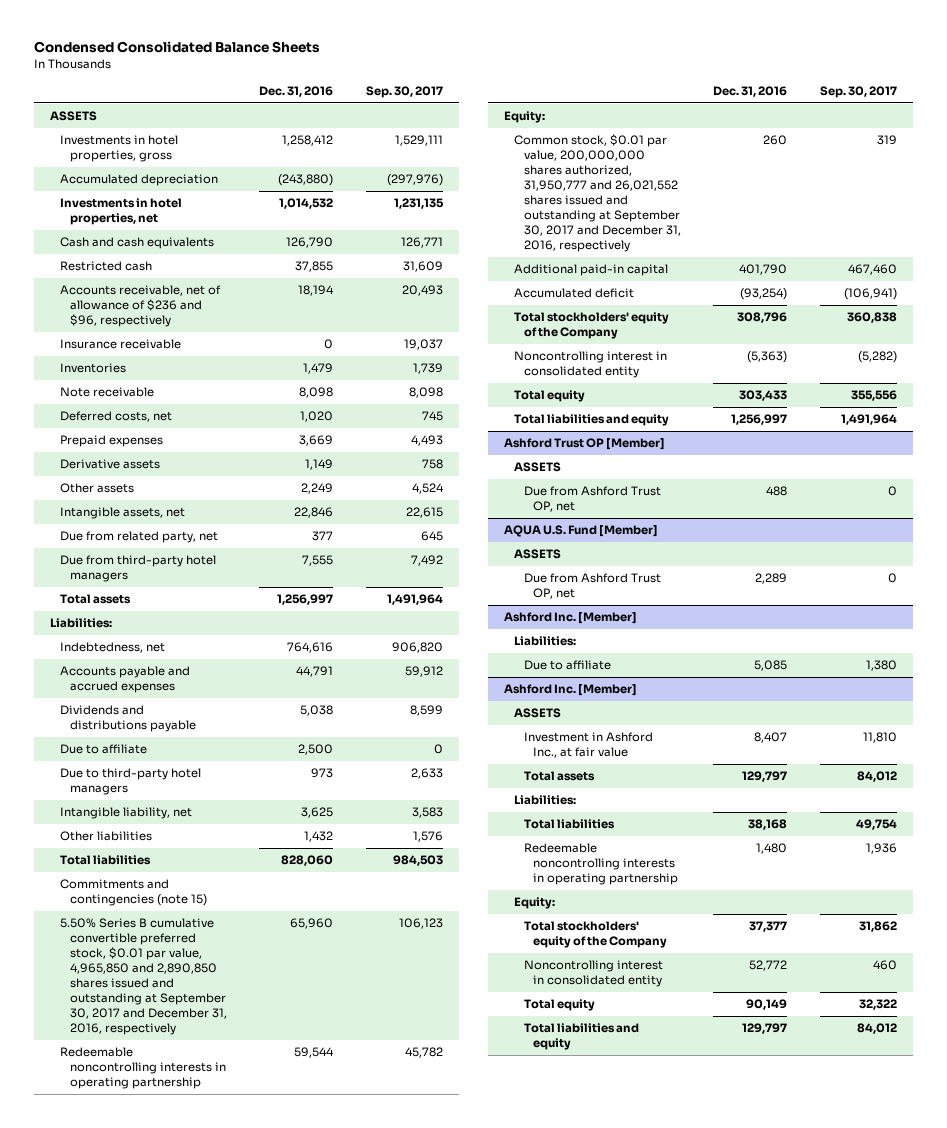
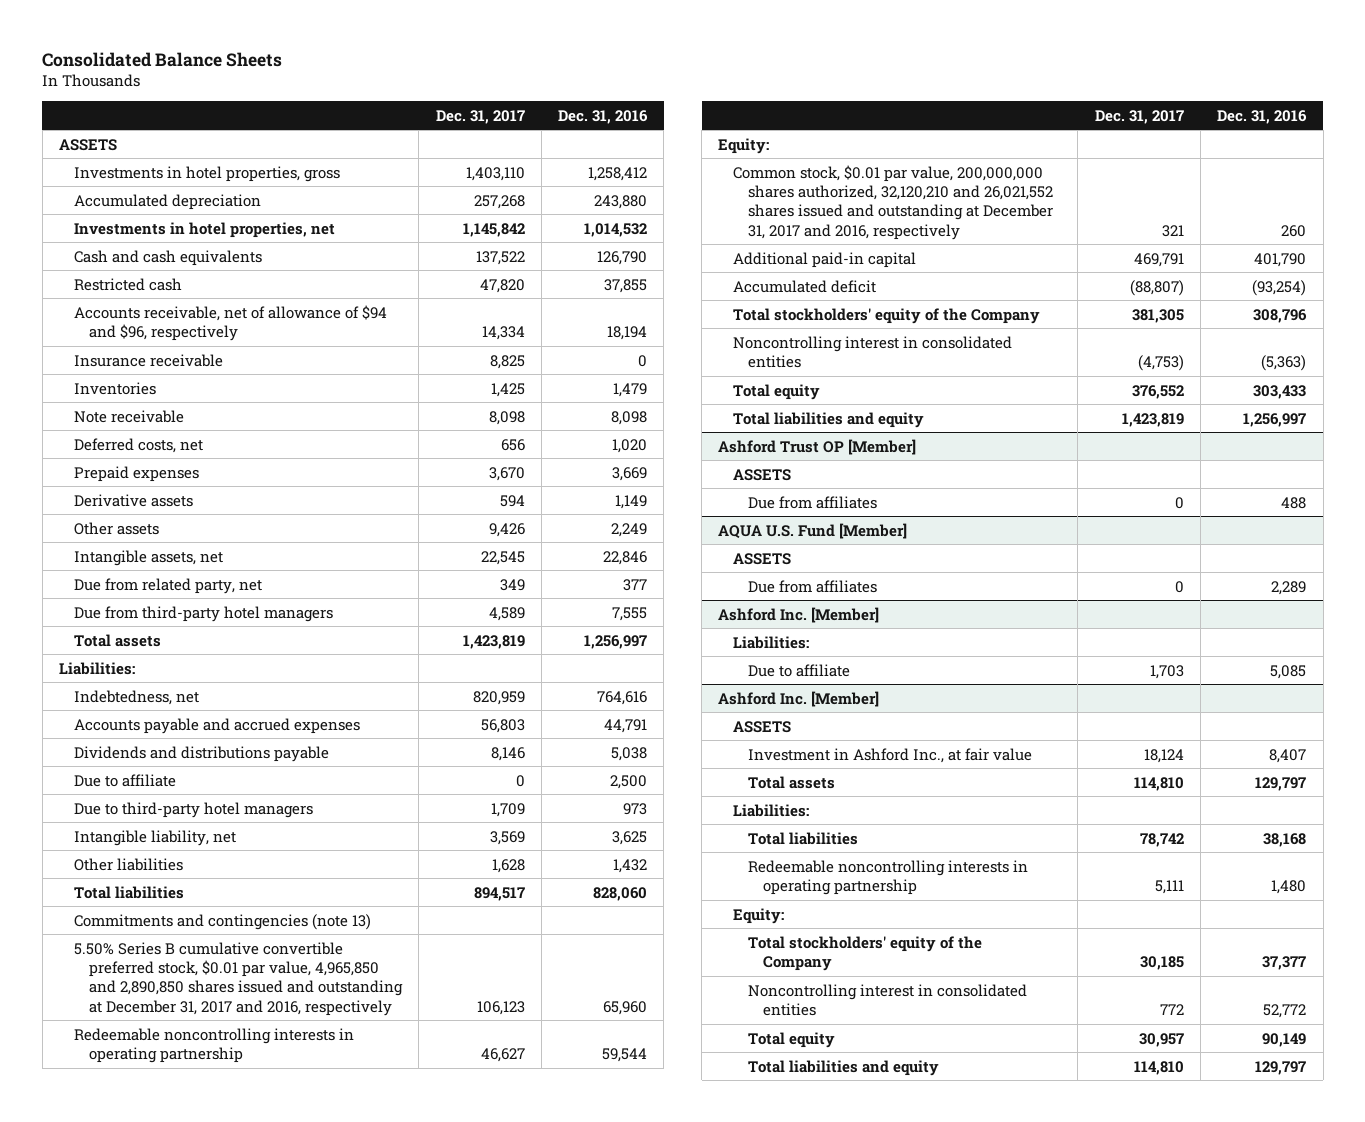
[34,41,321,54] Condensed Consolidated Balance Sheets -> [42,51,283,67] Consolidated Balance Sheets
[365,86,443,99] Sep. 30, 2017 -> none
none -> [435,109,525,124] Dec. 31, 2017
[278,174,334,187] (243,880) -> [594,194,648,209] 243,880
[60,285,222,328] Accounts receivable, net of allowance of $236 and $96, respectively -> [74,304,388,341] Accounts receivable, net of allowance of $94 and $96, respectively
[60,879,207,907] Commitments and contingencies (note 15) -> [74,913,372,930] Commitments and contingencies (note 13)
[60,918,227,1036] 5.50% Series B cumulative convertible preferred stock, $0.01 par value, 4,965,850 and 2,890,850 shares issued and outstanding at September 30, 2017 and December 31, 2016, respectively -> [74,941,404,1016] 5.50% Series B cumulative convertible preferred stock, $0.01 par value, 4,965,850 and 2,890,850 shares issued and outstanding at December 31, 2017 and 2016, respectively
[514,134,681,253] Common stock, $0.01 par value, 200,000,000 shares authorized, 31,950,777 and 26,021,552 shares issued and outstanding at September 30, 2017 and December 31, 2016, respectively -> [733,164,1054,240] Common stock, $0.01 par value, 200,000,000 shares authorized, 32,120,210 and 26,021,552 shares issued and outstanding at December 31, 2017 and 2016, respectively
[514,351,668,379] Noncontrolling interest in consolidated entity -> [733,335,1013,368] Noncontrolling interest in consolidated entities
[523,486,661,513] Due from Ashford Trust OP, net -> [748,495,878,509] Due from affiliates
[523,573,661,600] Due from Ashford Trust OP, net -> [748,579,878,593] Due from affiliates
[523,960,663,988] Noncontrolling interest in consolidated entity -> [748,983,1028,1016] Noncontrolling interest in consolidated entities

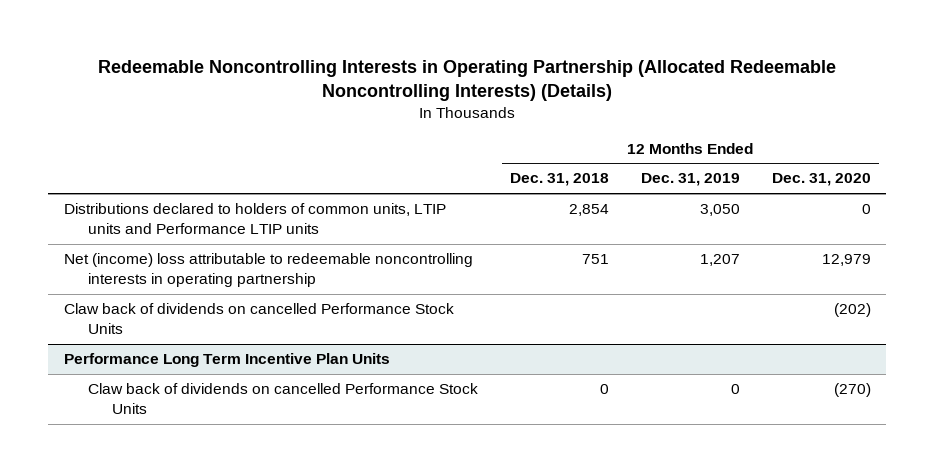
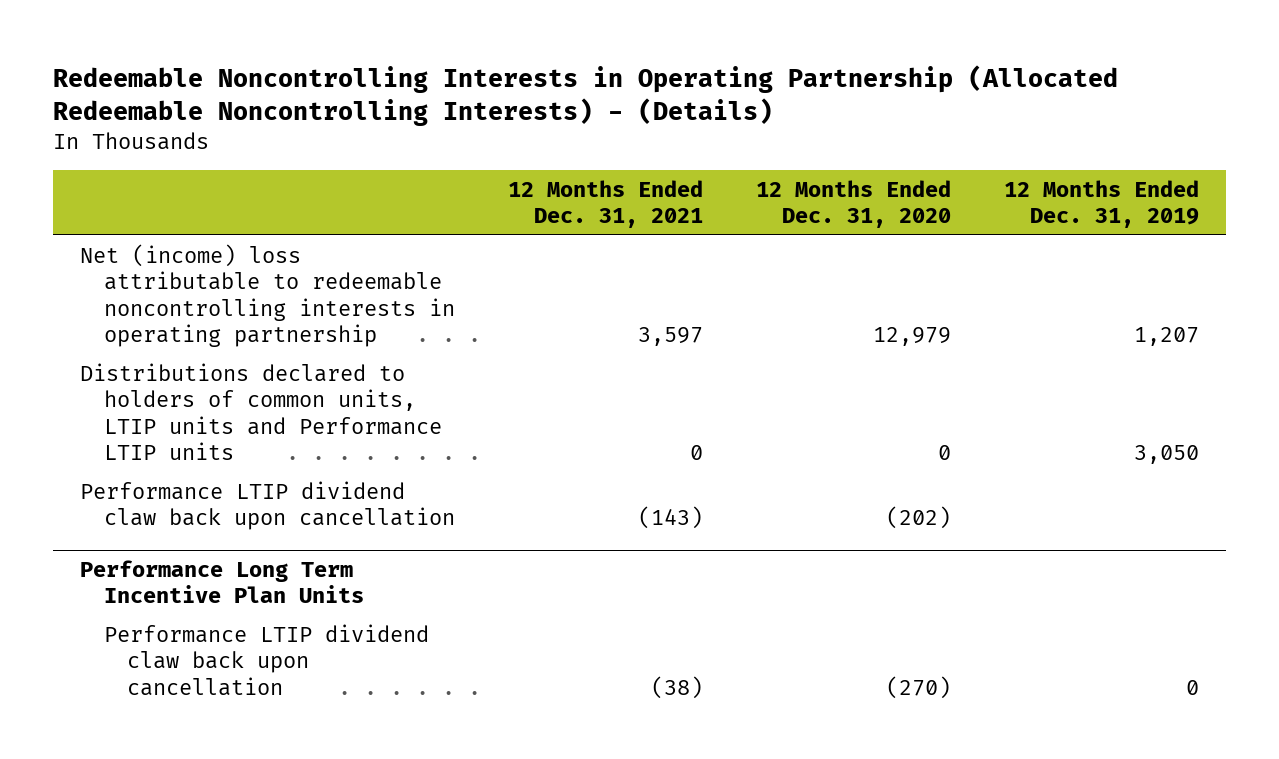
[98,59,837,101] Redeemable Noncontrolling Interests in Operating Partnership (Allocated Redeemable Noncontrolling Interests) (Details) -> [53,64,1119,126] Redeemable Noncontrolling Interests in Operating Partnership (Allocated Redeemable Noncontrolling Interests) - (Details)
[509,173,609,187] Dec. 31, 2018 -> none
none -> [507,179,703,229] 12 Months Ended Dec. 31, 2021
[64,203,447,235] Distributions declared to holders of common units, LTIP units and Performance LTIP units -> [79,362,442,461] Distributions declared to holders of common units, LTIP units and Performance LTIP units
[64,303,455,335] Claw back of dividends on cancelled Performance Stock Units -> [79,480,455,531] Performance LTIP dividend claw back upon cancellation
[87,383,478,415] Claw back of dividends on cancelled Performance Stock Units -> [103,623,429,696] Performance LTIP dividend claw back upon cancellation

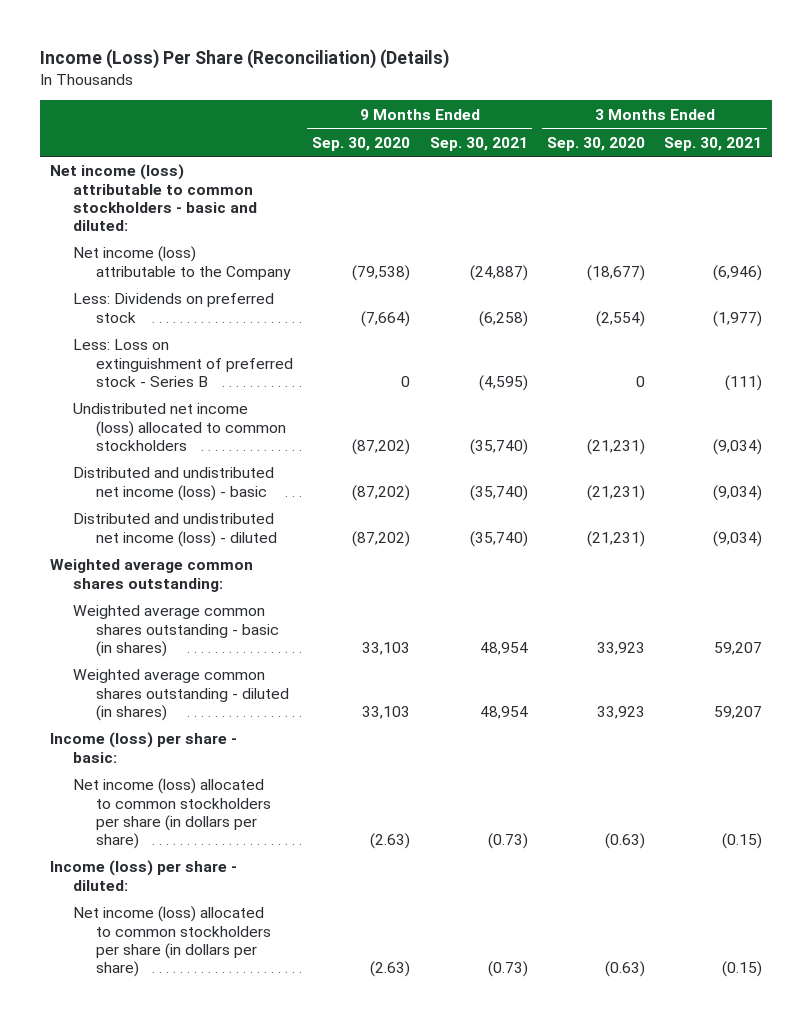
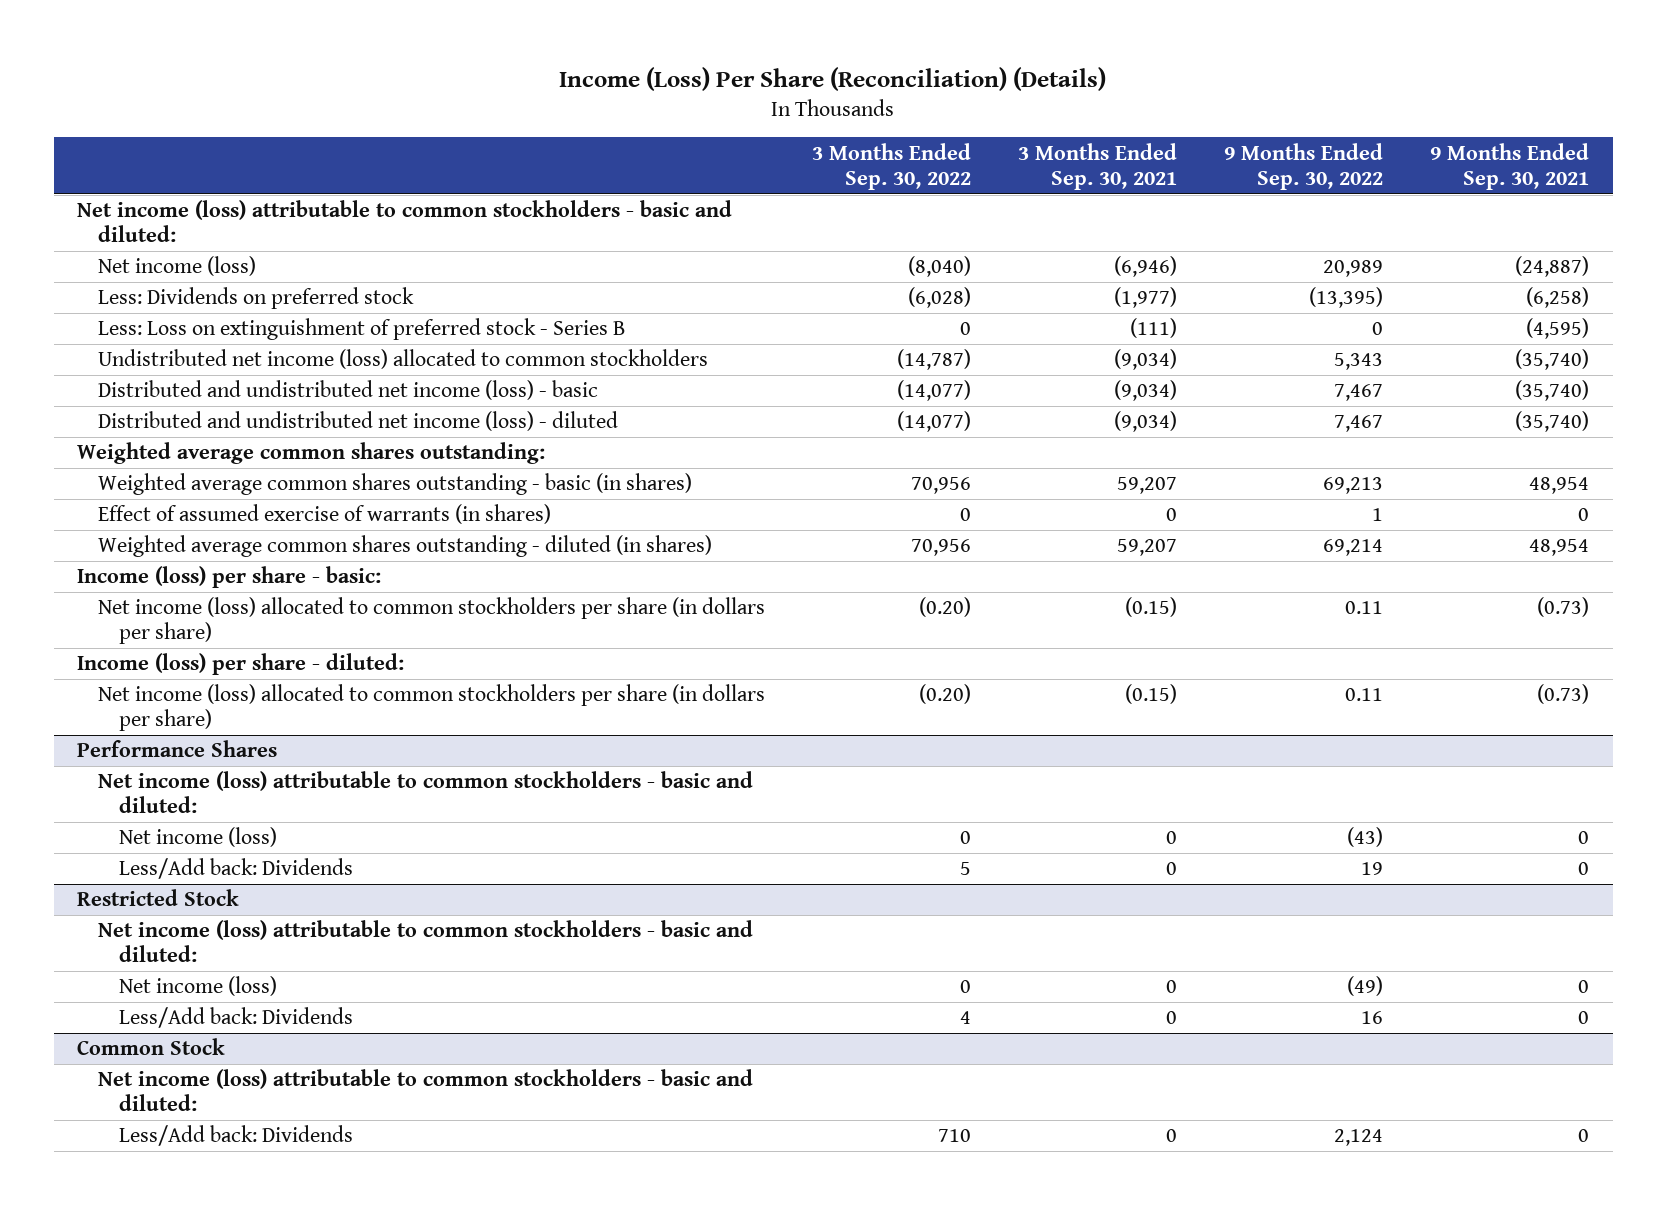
[312,136,411,151] Sep. 30, 2020 -> none
[546,136,645,151] Sep. 30, 2020 -> none
none -> [812,142,972,190] 3 Months Ended Sep. 30, 2022
none -> [1224,142,1384,190] 9 Months Ended Sep. 30, 2022
[72,246,291,280] Net income (loss) attributable to the Company -> [98,256,257,277] Net income (loss)
none -> [98,504,552,525] Effect of assumed exercise of warrants (in shares)
none -> [77,740,278,758] Performance Shares
none -> [98,771,754,814] Net income (loss) attributable to common stockholders - basic and diluted:
none -> [119,827,278,848] Net income (loss)
none -> [119,858,354,880] Less/Add back: Dividends
none -> [77,889,240,907] Restricted Stock
none -> [98,920,754,963] Net income (loss) attributable to common stockholders - basic and diluted:
none -> [119,976,278,997] Net income (loss)
none -> [119,1007,354,1029] Less/Add back: Dividends
none -> [77,1038,226,1056] Common Stock
none -> [98,1069,754,1112] Net income (loss) attributable to common stockholders - basic and diluted:
none -> [119,1125,354,1147] Less/Add back: Dividends

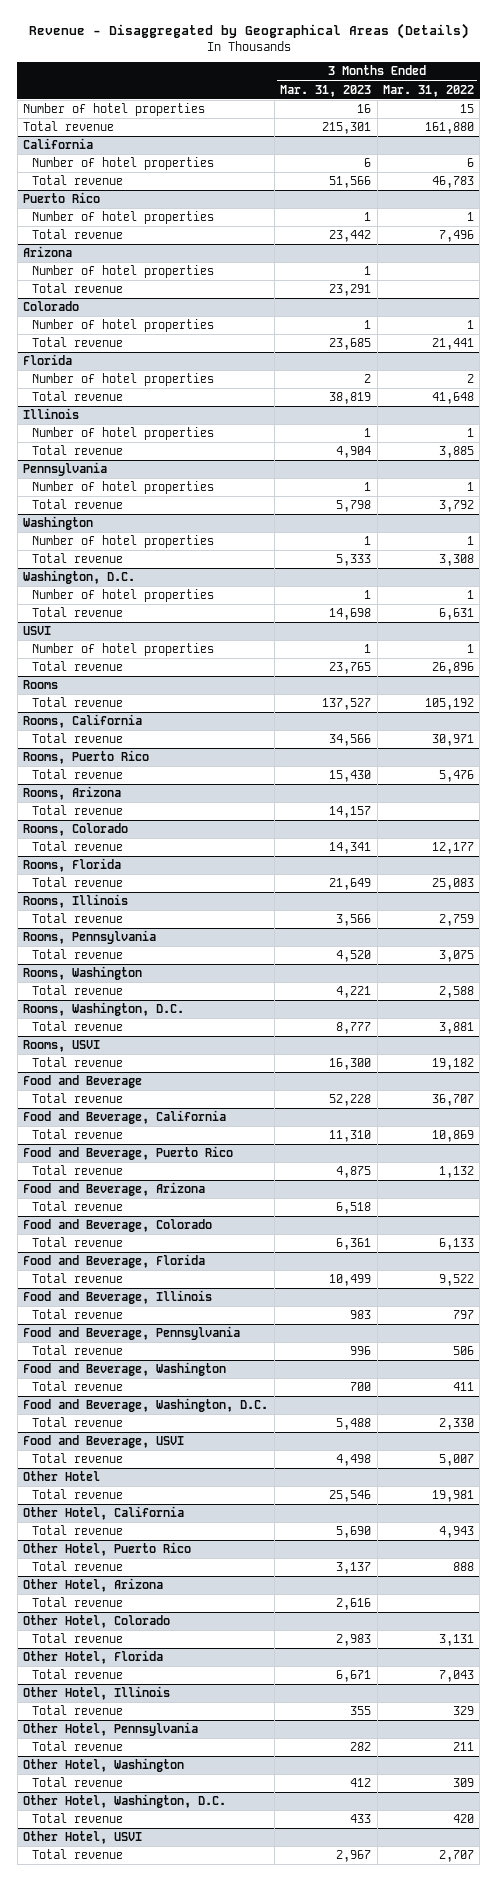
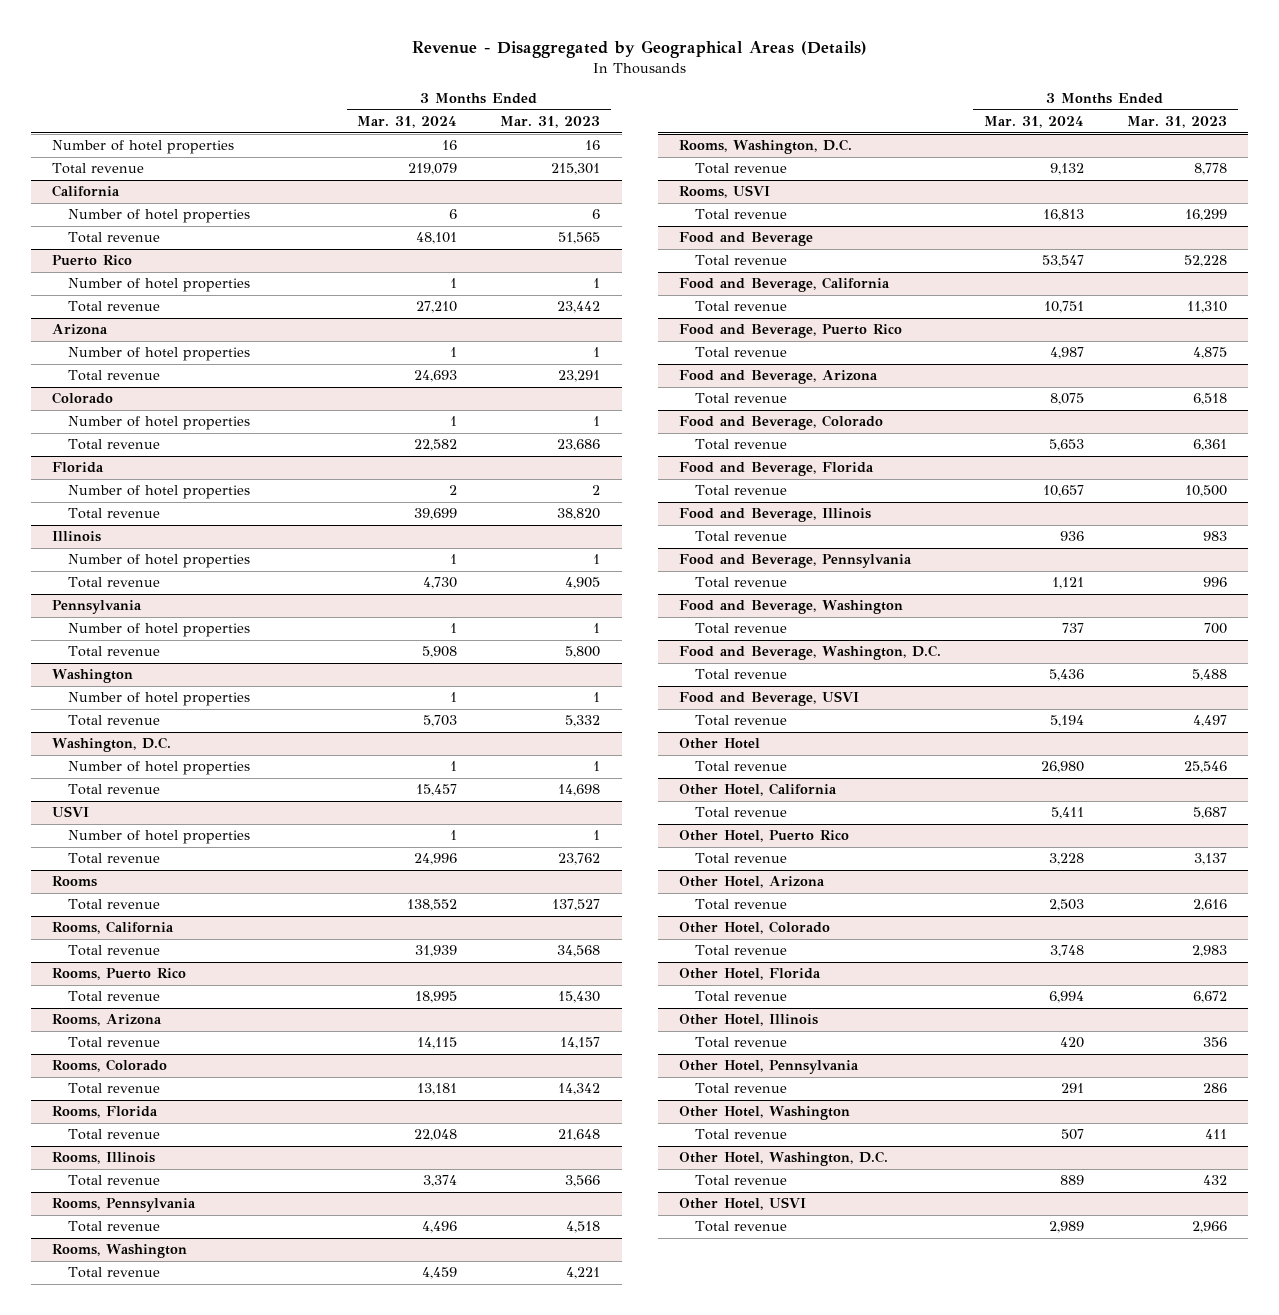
[383,84,475,97] Mar. 31, 2022 -> none
none -> [357,116,458,129] Mar. 31, 2024
[329,176,372,189] 51,566 -> [558,232,601,245] 51,565
[329,338,372,351] 23,685 -> [557,439,601,452] 23,686
[329,392,372,405] 38,819 -> [557,508,601,521] 38,820
[336,446,372,459] 4,904 -> [565,577,601,590] 4,905
[336,500,372,513] 5,798 -> [565,646,601,659] 5,800
[336,554,372,567] 5,333 -> [565,715,601,728] 5,332
[329,662,372,675] 23,765 -> [558,853,601,866] 23,762
[329,734,372,747] 34,566 -> [557,945,601,958] 34,568
[329,842,372,855] 14,341 -> [558,1083,601,1096] 14,342
[329,878,372,891] 21,649 -> [558,1129,601,1142] 21,648
[336,950,372,963] 4,520 -> [566,1221,601,1234] 4,518
[336,1022,372,1035] 8,777 -> [1193,163,1227,176] 8,778
[329,1058,372,1071] 16,300 -> [1184,209,1227,222] 16,299
[329,1274,372,1287] 10,499 -> [1184,485,1227,498] 10,500
[336,1454,372,1467] 4,498 -> [1192,715,1227,728] 4,497
[336,1526,372,1539] 5,690 -> [1192,807,1227,820] 5,687
[336,1670,372,1683] 6,671 -> [1192,991,1227,1004] 6,672
[350,1706,372,1716] 355 -> [1202,1037,1227,1048] 356
[350,1742,372,1752] 282 -> [1202,1083,1227,1094] 286
[350,1778,372,1788] 412 -> [1204,1129,1227,1140] 411
[350,1814,372,1824] 433 -> [1202,1175,1227,1186] 432
[336,1850,372,1863] 2,967 -> [1191,1221,1227,1234] 2,966

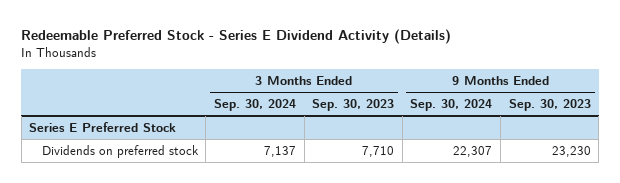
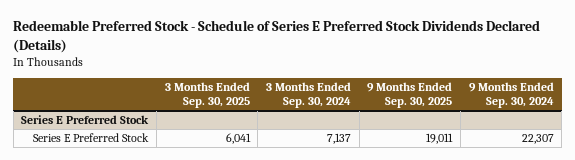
[21,29,452,45] Redeemable Preferred Stock - Series E Dividend Activity (Details) -> [13,20,541,53] Redeemable Preferred Stock - Schedule of Series E Preferred Stock Dividends Declared (Details)
[312,98,395,111] Sep. 30, 2023 -> none
[508,98,591,111] Sep. 30, 2023 -> none
none -> [164,81,250,109] 3 Months Ended Sep. 30, 2025
none -> [367,81,453,109] 9 Months Ended Sep. 30, 2025
[41,144,199,158] Dividends on preferred stock -> [32,133,149,143] Series E Preferred Stock

